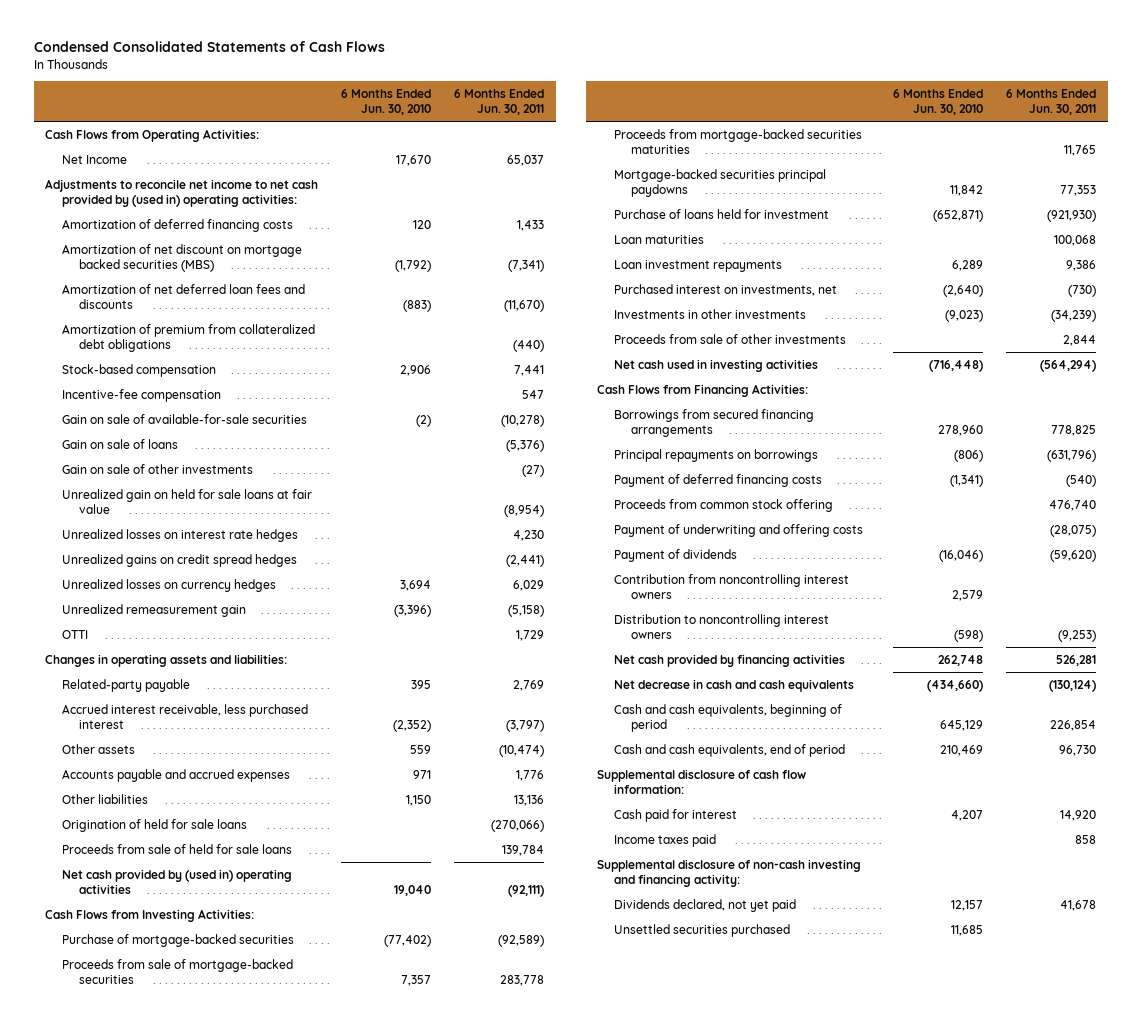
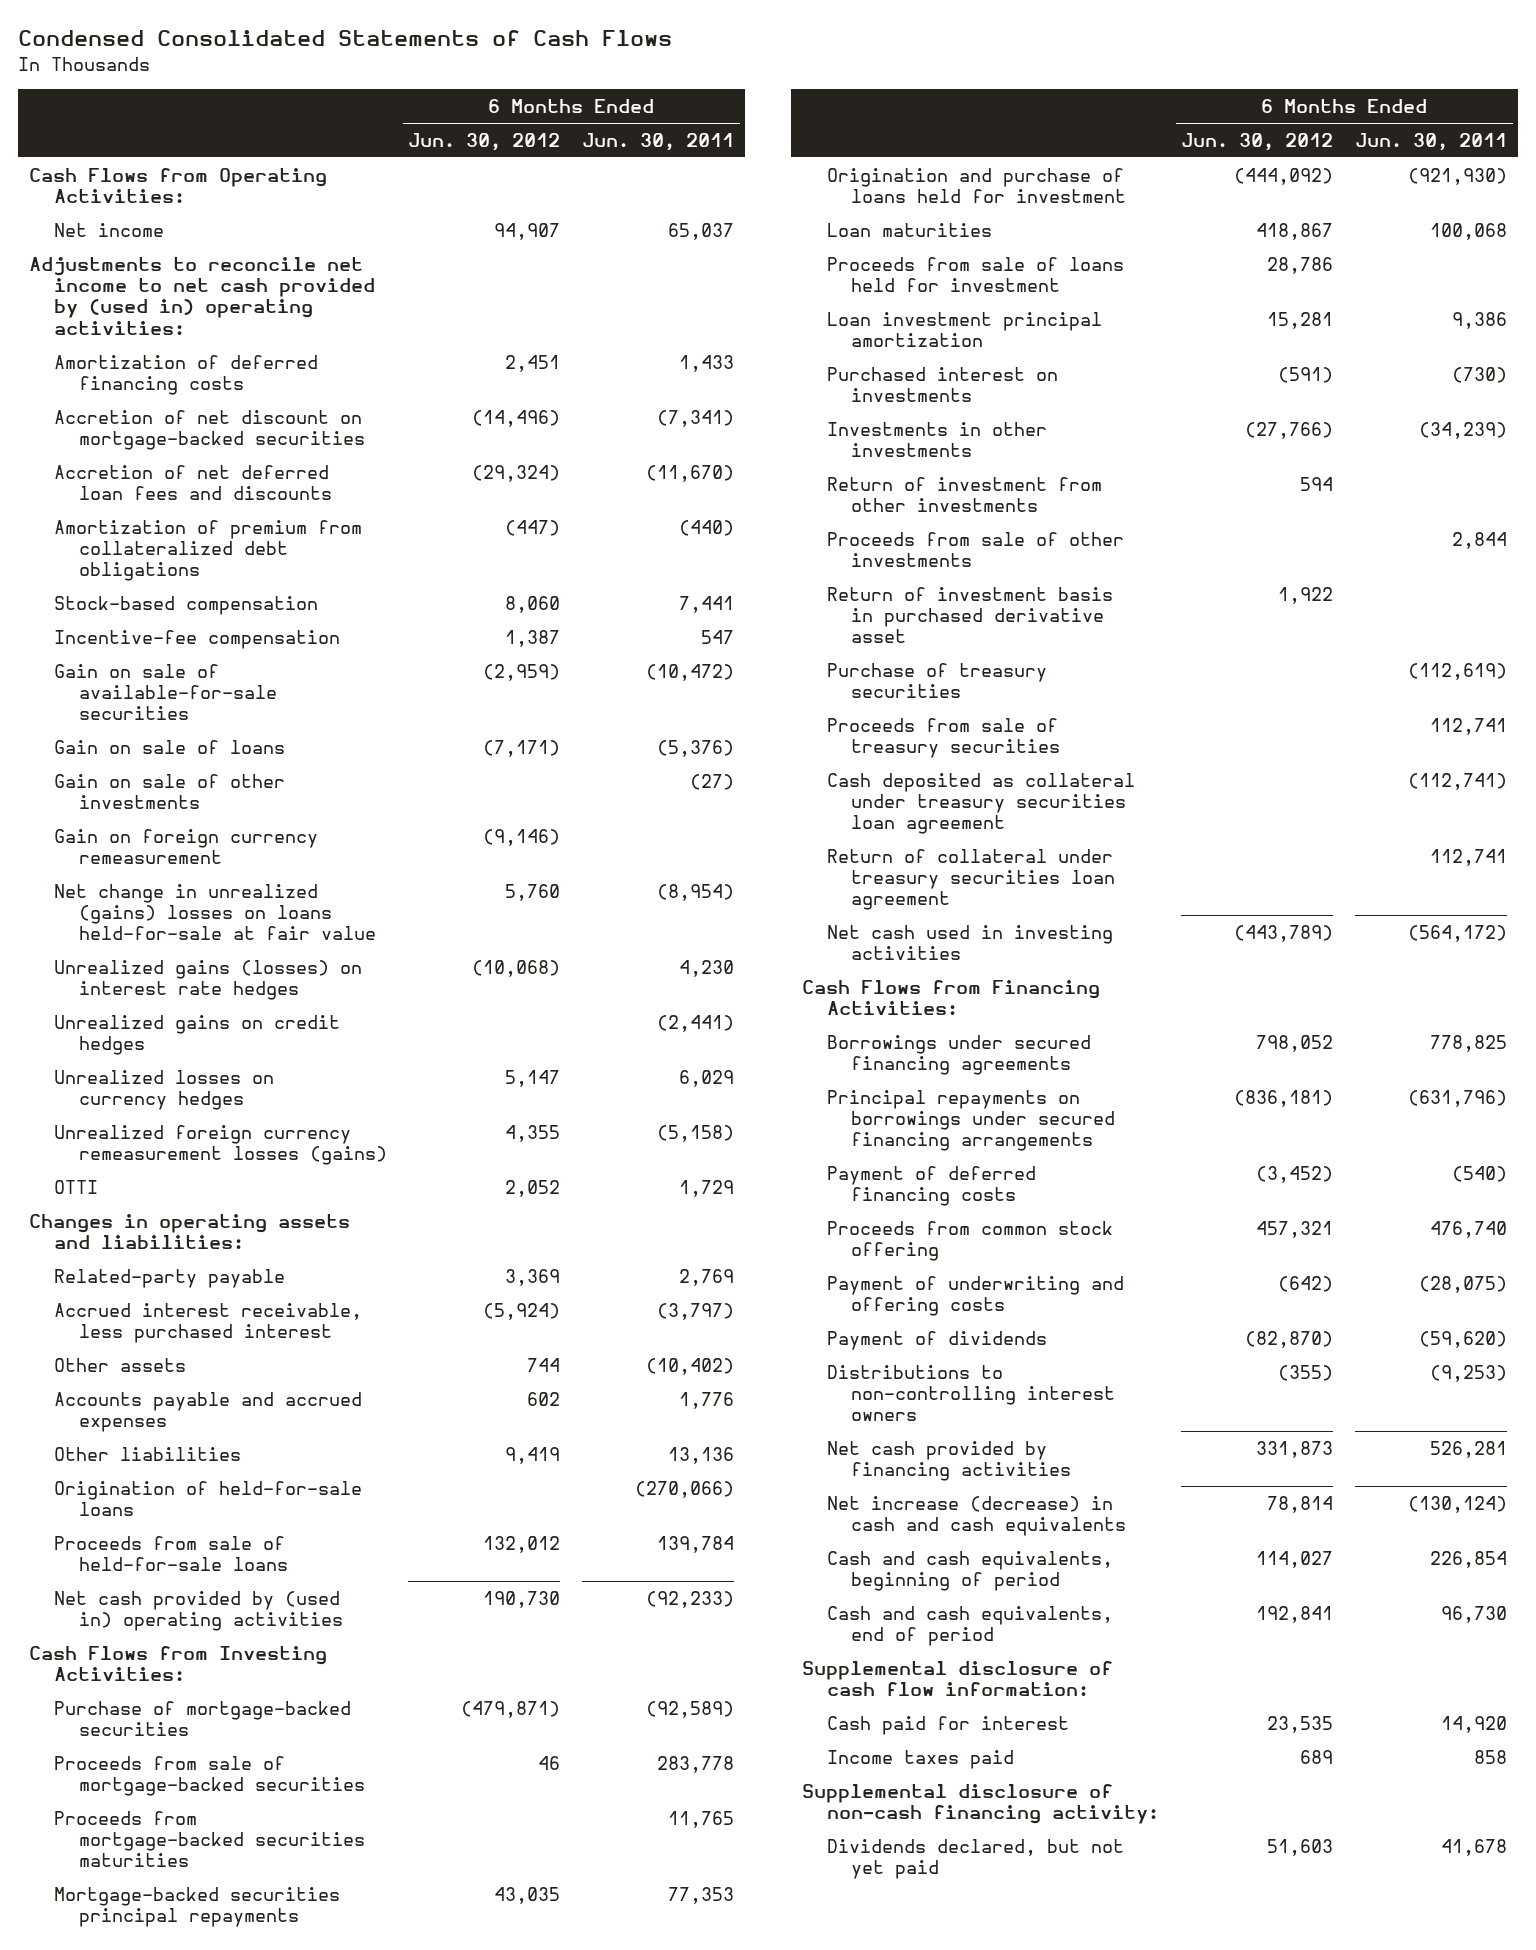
[341,88,432,115] 6 Months Ended Jun. 30, 2010 -> none
none -> [408,132,561,151] Jun. 30, 2012
[61,154,127,164] Net Income -> [53,222,164,237] Net income
[61,243,302,273] Amortization of net discount on mortgage backed securities (MBS) -> [53,409,365,451] Accretion of net discount on mortgage-backed securities
[61,283,305,310] Amortization of net deferred loan fees and discounts -> [53,464,332,501] Accretion of net deferred loan fees and discounts
[501,414,545,427] (10,278) -> [646,663,735,681] (10,472)
none -> [53,828,318,865] Gain on foreign currency remeasurement
[61,488,312,515] Unrealized gain on held for sale loans at fair value -> [53,883,376,941] Net change in unrealized (gains) losses on loans held-for-sale at fair value
[61,528,298,542] Unrealized losses on interest rate hedges -> [53,959,362,1001] Unrealized gains (losses) on interest rate hedges
[61,553,297,567] Unrealized gains on credit spread hedges -> [53,1014,340,1056] Unrealized gains on credit hedges
[61,603,246,617] Unrealized remeasurement gain -> [53,1124,387,1166] Unrealized foreign currency remeasurement losses (gains)
[499,744,545,757] (10,474) -> [646,1357,735,1375] (10,402)
[61,818,247,832] Origination of held for sale loans -> [53,1480,362,1517] Origination of held-for-sale loans
[61,843,292,854] Proceeds from sale of held for sale loans -> [53,1535,288,1572] Proceeds from sale of held-for-sale loans
[508,885,545,898] (92,111) -> [646,1590,735,1608] (92,233)
[613,168,826,198] Mortgage-backed securities principal paydowns -> [53,1886,340,1928] Mortgage-backed securities principal repayments
[613,208,829,219] Purchase of loans held for investment -> [826,167,1127,204] Origination and purchase of loans held for investment
none -> [826,256,1124,293] Proceeds from sale of loans held for investment
[613,259,782,272] Loan investment repayments -> [826,311,1102,348] Loan investment principal amortization
[613,283,837,296] Purchased interest on investments, net -> [826,366,1058,403] Purchased interest on investments
none -> [826,476,1102,513] Return of investment from other investments
none -> [826,586,1113,644] Return of investment basis in purchased derivative asset
none -> [826,662,1047,699] Purchase of treasury securities
none -> [826,717,1061,759] Proceeds from sale of treasury securities
none -> [826,772,1135,835] Cash deposited as collateral under treasury securities loan agreement
none -> [826,848,1116,911] Return of collateral under treasury securities loan agreement
[1040,359,1097,372] (564,294) -> [1408,924,1508,942] (564,172)
[613,408,814,438] Borrowings from secured financing arrangements -> [826,1034,1091,1076] Borrowings under secured financing agreements
[613,448,818,462] Principal repayments on borrowings -> [826,1089,1116,1152] Principal repayments on borrowings under secured financing arrangements
[613,573,849,600] Contribution from noncontrolling interest owners -> none
[613,613,829,640] Distribution to noncontrolling interest owners -> [826,1364,1116,1422] Distributions to non-controlling interest owners
[613,678,854,692] Net decrease in cash and cash equivalents -> [826,1495,1127,1537] Net increase (decrease) in cash and cash equivalents
[613,923,790,937] Unsettled securities purchased -> none
[597,858,862,888] Supplemental disclosure of non-cash investing and financing activity: -> [801,1783,1159,1825] Supplemental disclosure of non-cash financing activity:
[613,898,796,912] Dividends declared, not yet paid -> [826,1838,1124,1880] Dividends declared, but not yet paid

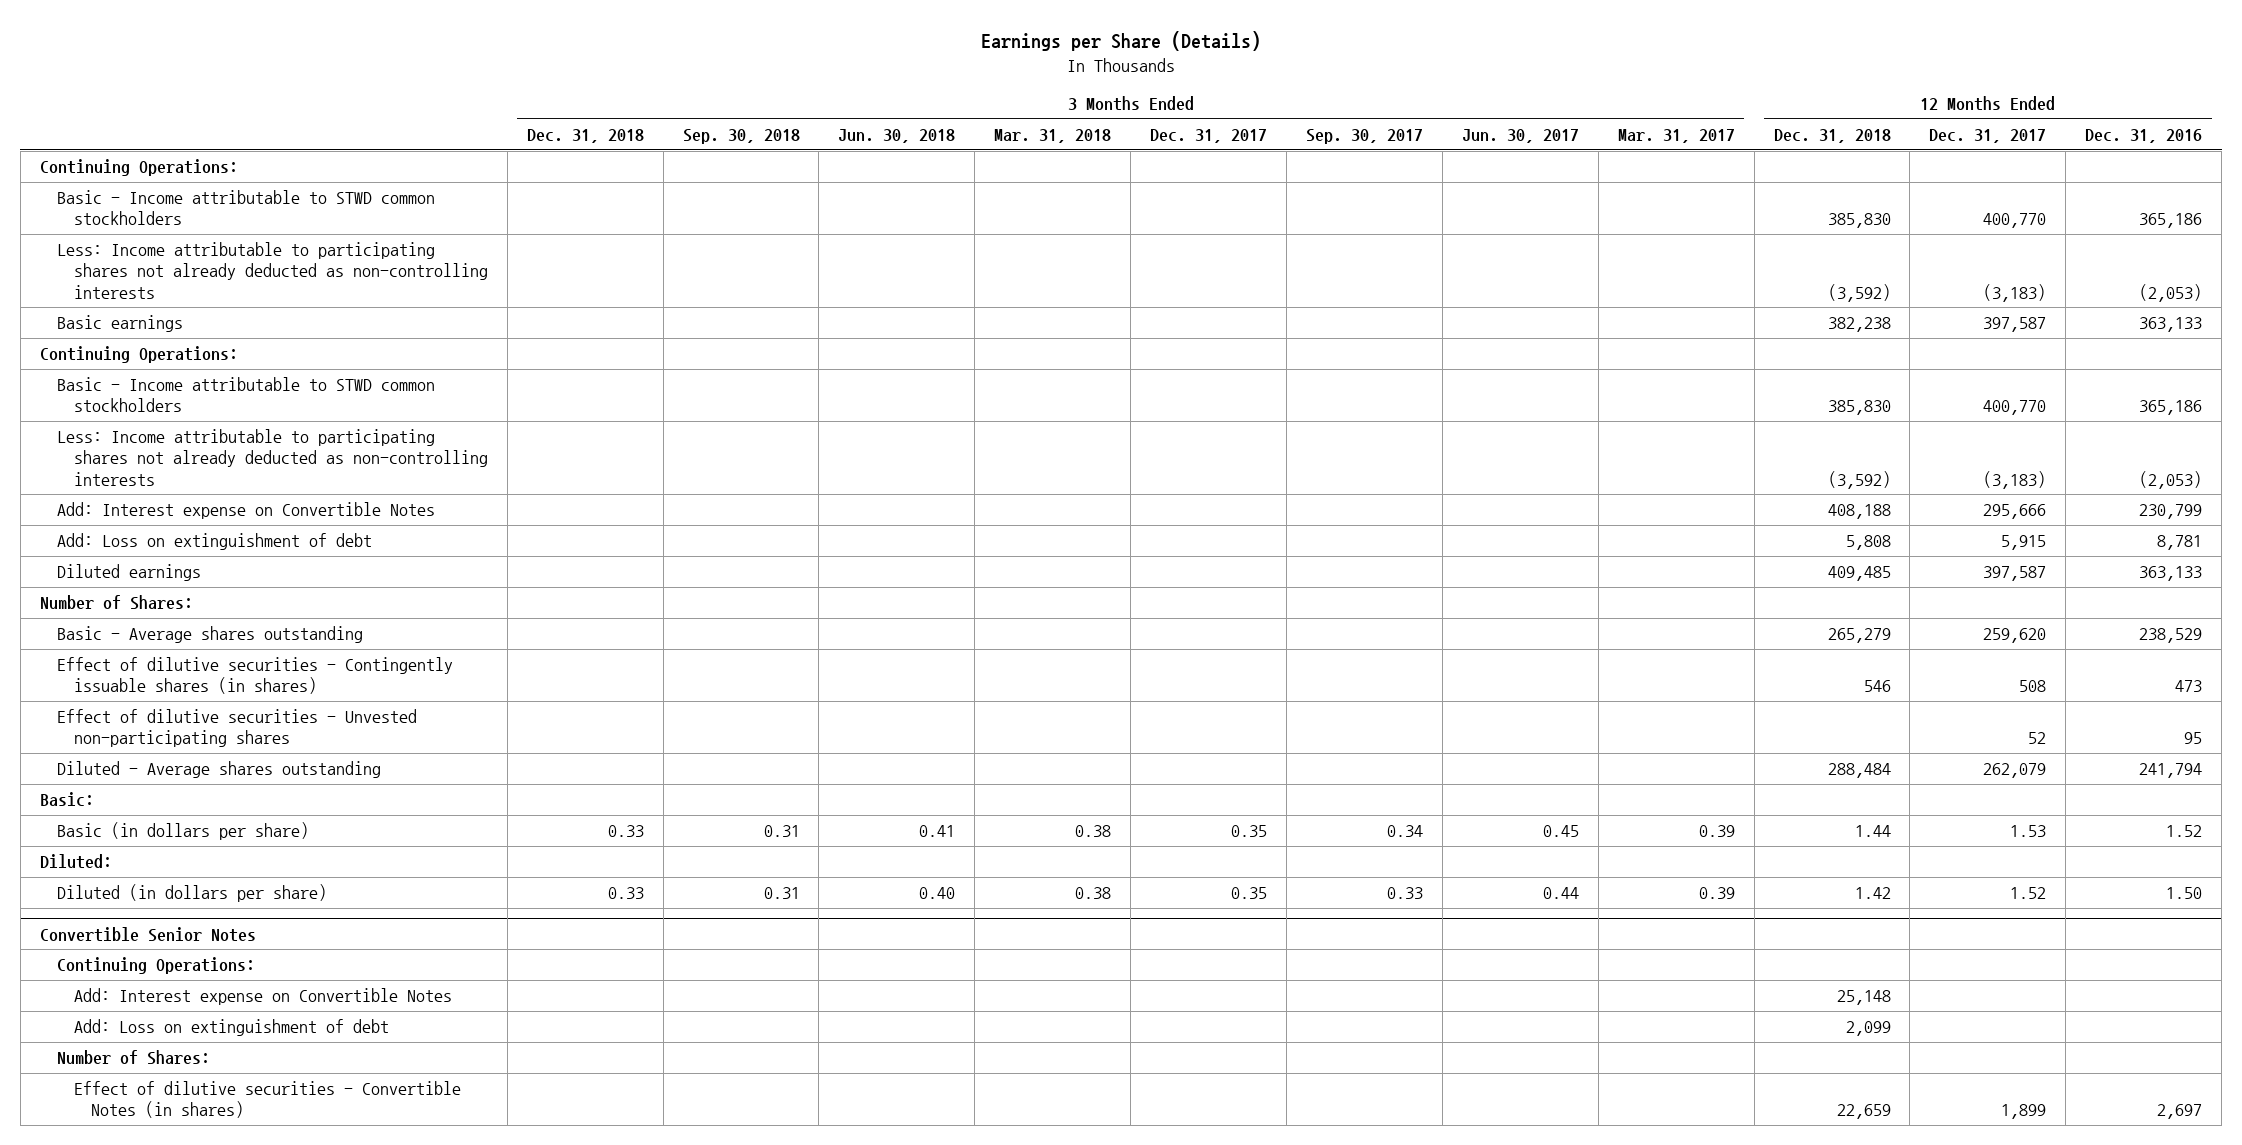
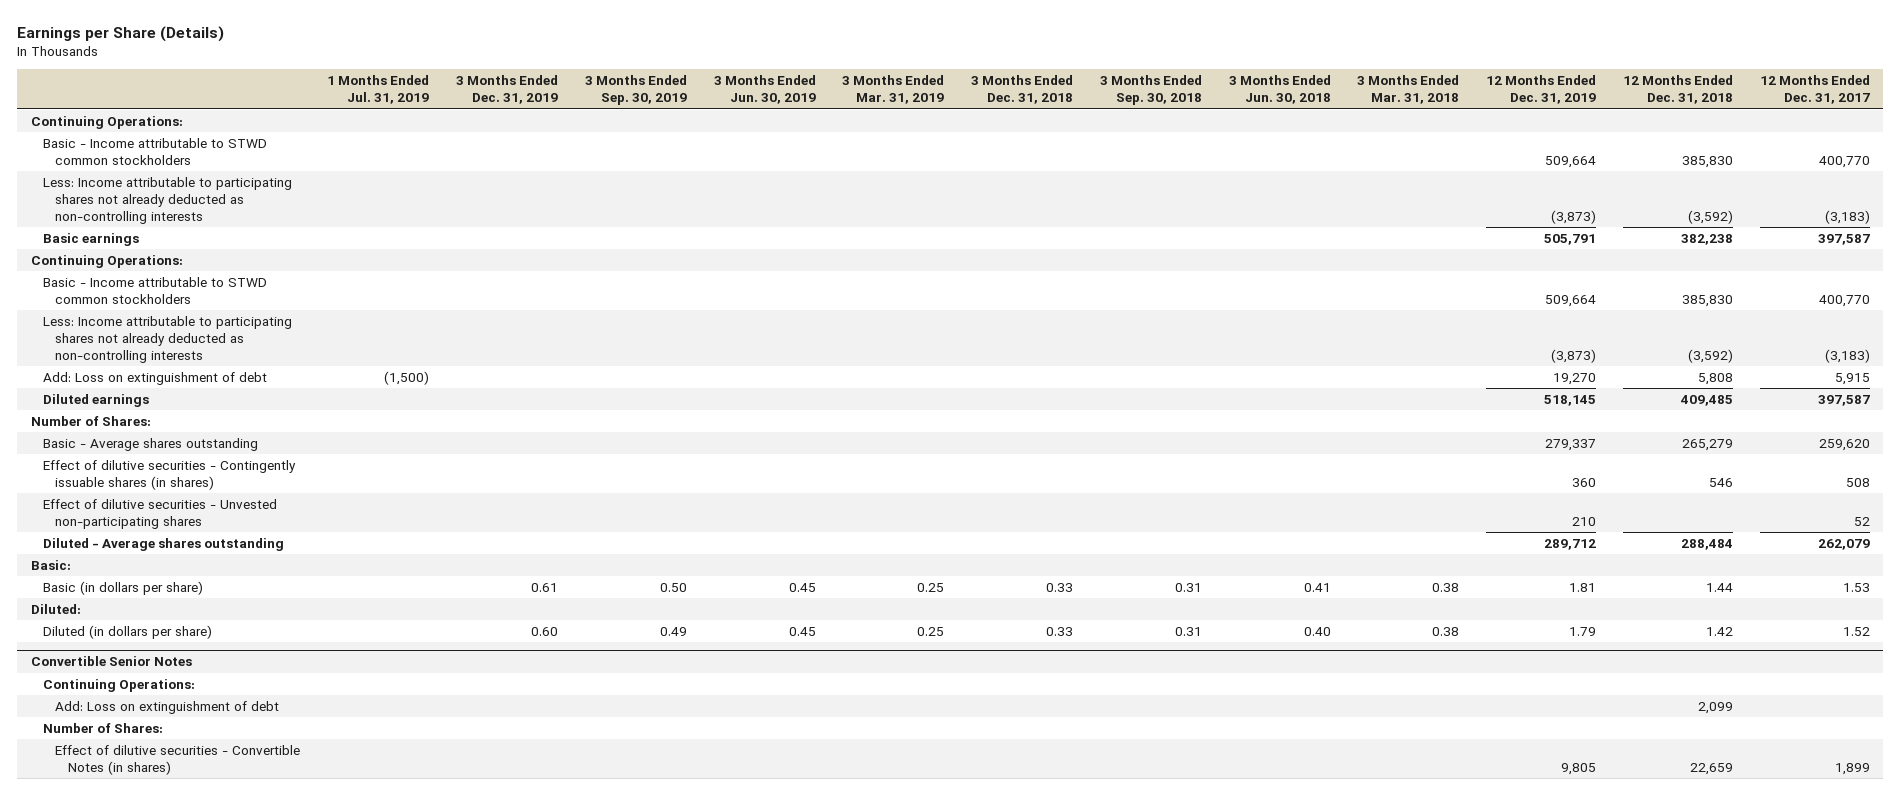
[1150,128,1268,143] Dec. 31, 2017 -> none
[1305,128,1423,144] Sep. 30, 2017 -> none
[1461,128,1579,143] Jun. 30, 2017 -> none
[1617,128,1735,143] Mar. 31, 2017 -> none
[2085,128,2203,143] Dec. 31, 2016 -> none
none -> [327,75,430,105] 1 Months Ended Jul. 31, 2019
none -> [456,75,559,105] 3 Months Ended Dec. 31, 2019
none -> [584,75,687,106] 3 Months Ended Sep. 30, 2019
none -> [713,75,816,105] 3 Months Ended Jun. 30, 2019
none -> [842,75,945,105] 3 Months Ended Mar. 31, 2019
none -> [1486,75,1597,105] 12 Months Ended Dec. 31, 2019
[56,501,435,519] Add: Interest expense on Convertible Notes -> none
[73,987,452,1005] Add: Interest expense on Convertible Notes -> none

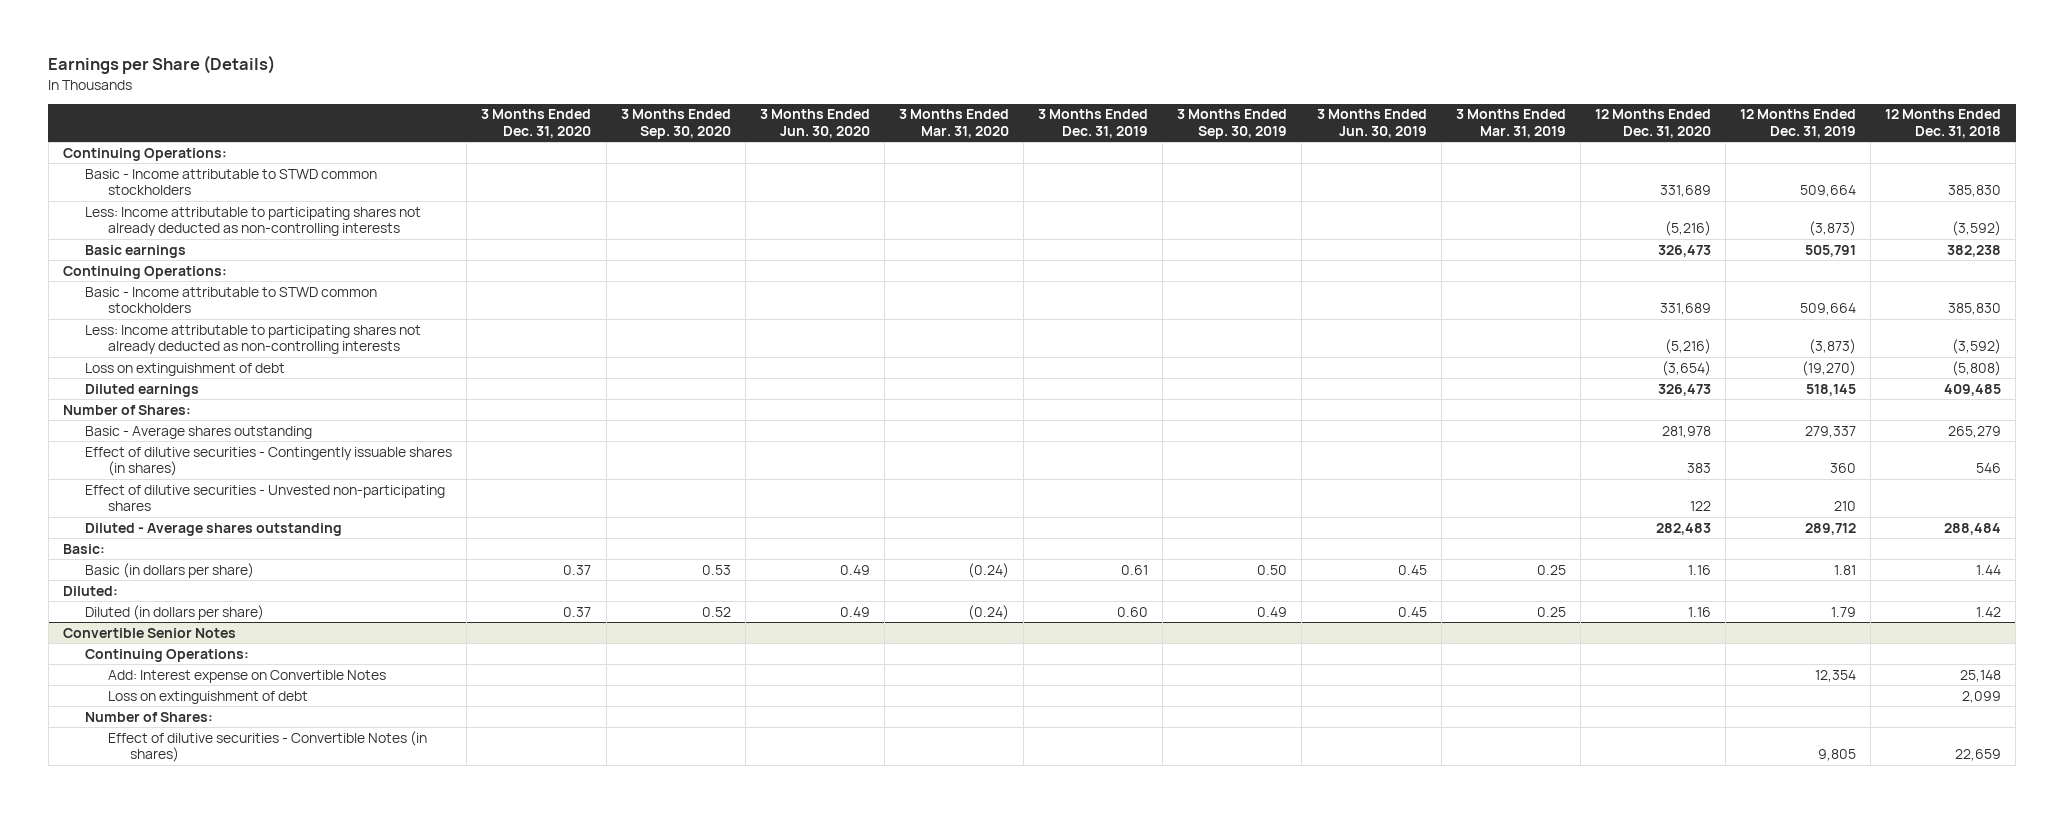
[327,75,430,105] 1 Months Ended Jul. 31, 2019 -> none
[971,75,1074,105] 3 Months Ended Dec. 31, 2018 -> none
[1099,75,1202,106] 3 Months Ended Sep. 30, 2018 -> none
[1228,75,1331,105] 3 Months Ended Jun. 30, 2018 -> none
[1357,75,1460,105] 3 Months Ended Mar. 31, 2018 -> none
[1759,75,1870,105] 12 Months Ended Dec. 31, 2017 -> none
none -> [481,109,592,139] 3 Months Ended Dec. 31, 2020
none -> [620,109,731,140] 3 Months Ended Sep. 30, 2020
none -> [759,109,870,139] 3 Months Ended Jun. 30, 2020
none -> [899,109,1010,139] 3 Months Ended Mar. 31, 2020
none -> [1594,109,1711,139] 12 Months Ended Dec. 31, 2020
[43,371,268,385] Add: Loss on extinguishment of debt -> [85,362,286,376] Loss on extinguishment of debt
[1553,372,1597,385] 19,270 -> [1802,360,1857,376] (19,270)
[1697,372,1733,385] 5,808 -> [1952,360,2002,376] (5,808)
none -> [107,669,386,683] Add: Interest expense on Convertible Notes
[55,700,280,714] Add: Loss on extinguishment of debt -> [107,690,308,704] Loss on extinguishment of debt

